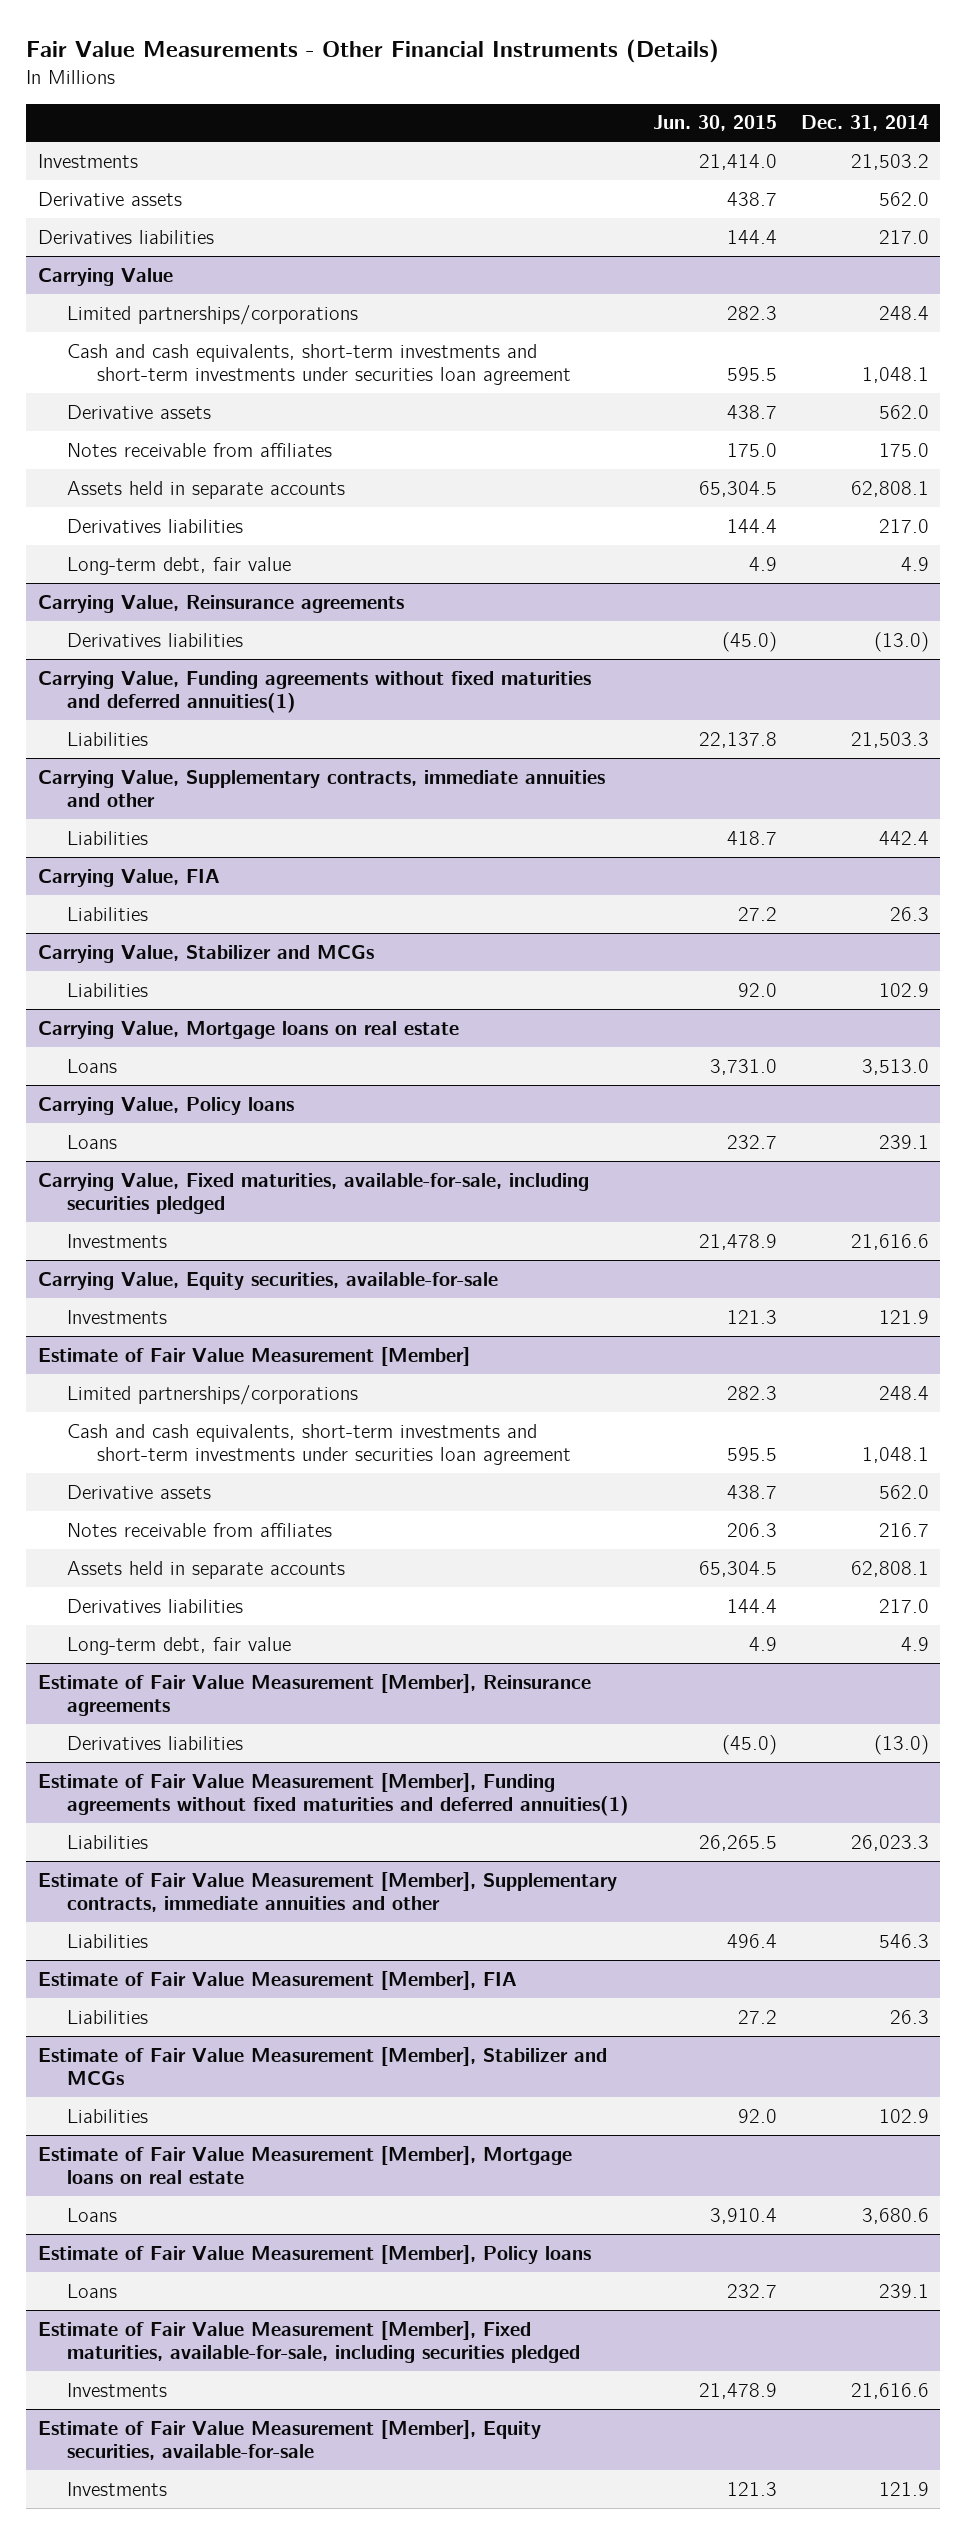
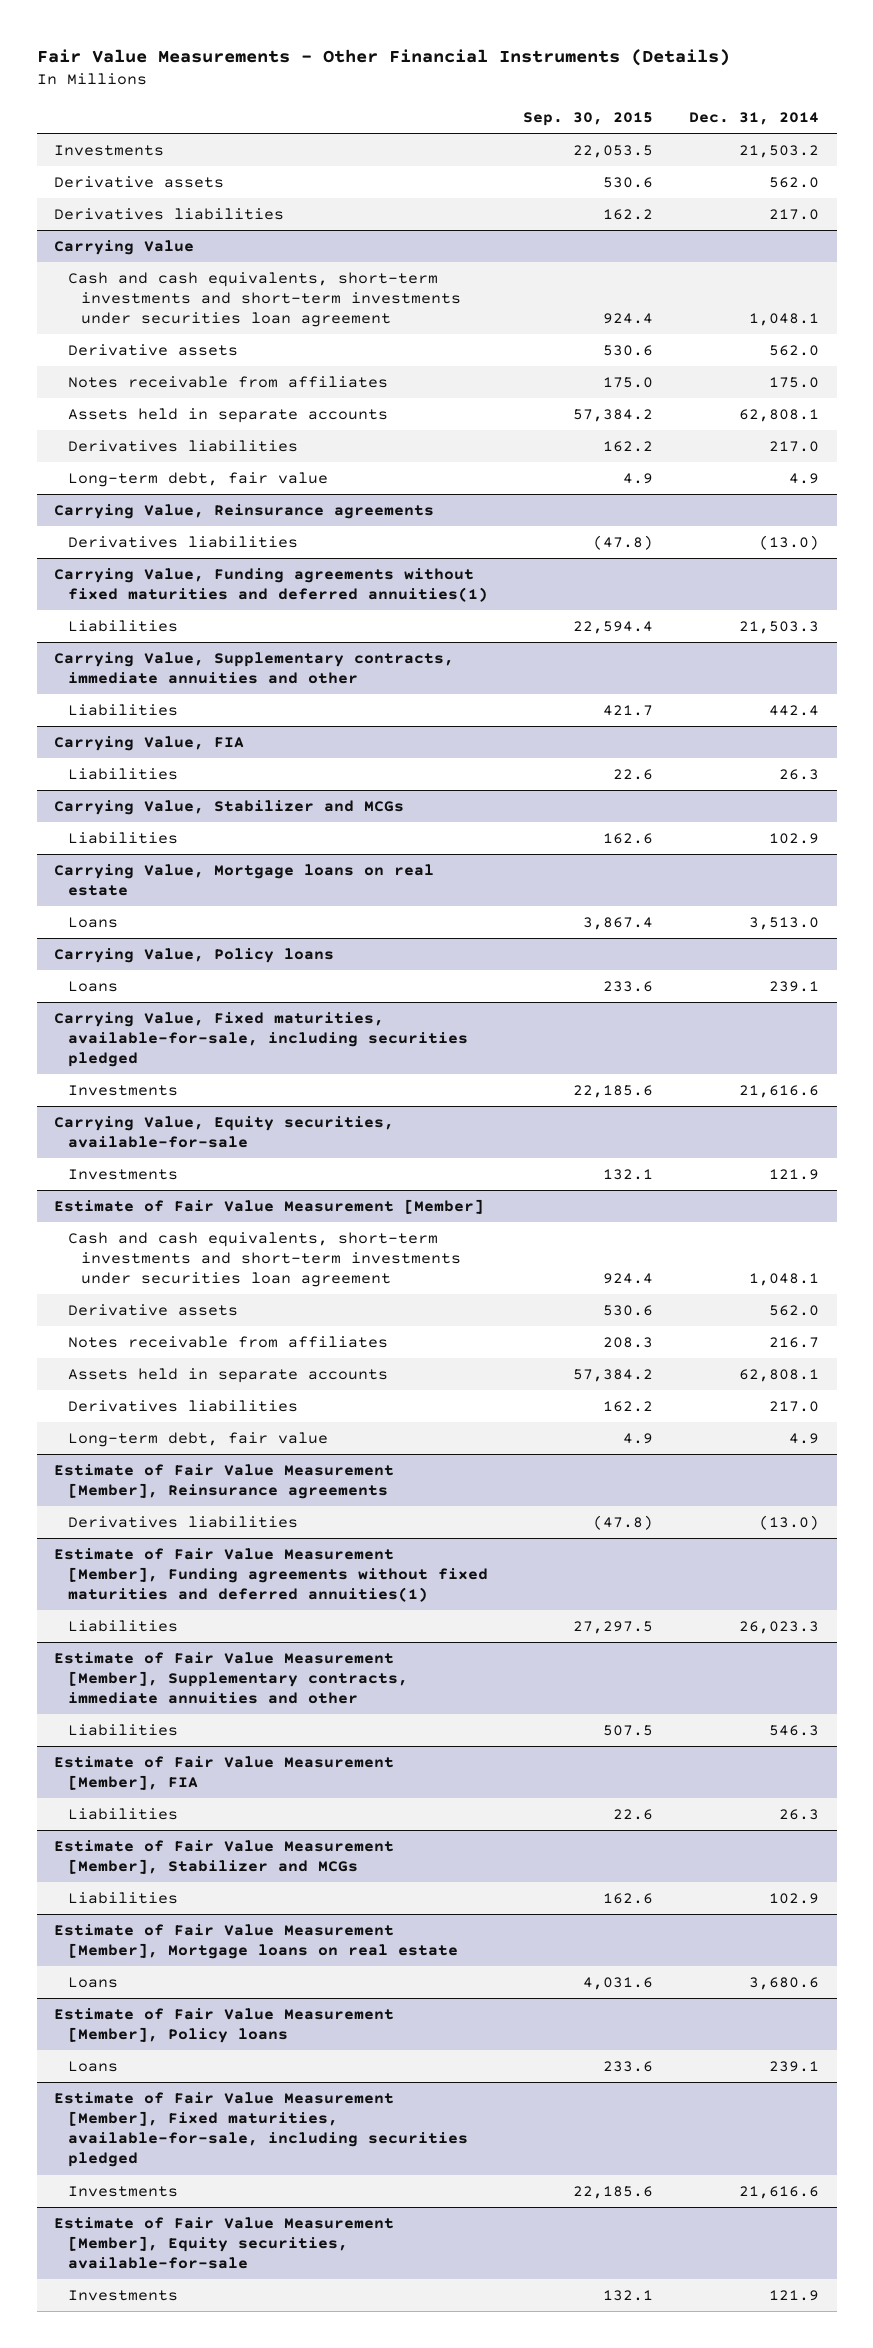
[652,115,777,132] Jun. 30, 2015 -> none
none -> [523,111,654,126] Sep. 30, 2015
[67,304,359,325] Limited partnerships/corporations -> none
[67,1384,359,1405] Limited partnerships/corporations -> none

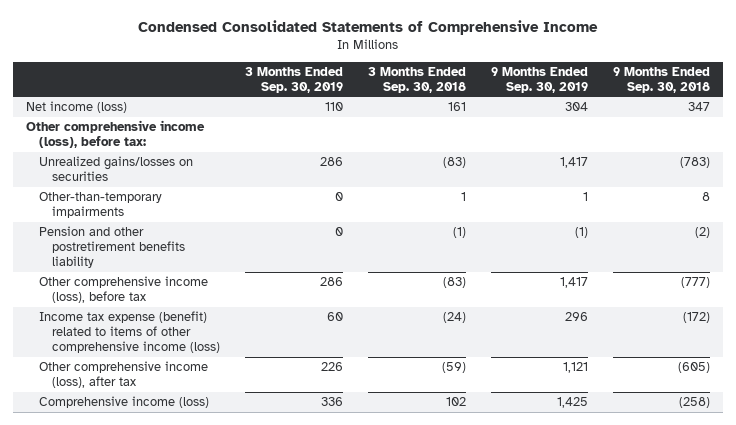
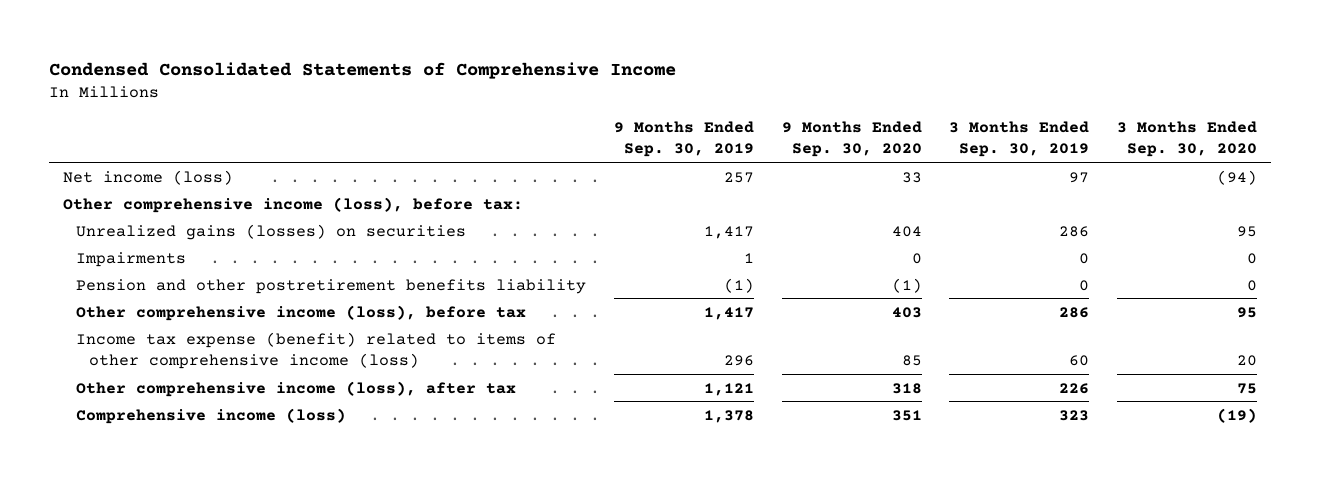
[368,66,467,93] 3 Months Ended Sep. 30, 2018 -> none
[613,66,711,93] 9 Months Ended Sep. 30, 2018 -> none
none -> [781,121,922,158] 9 Months Ended Sep. 30, 2020
none -> [1117,121,1258,158] 3 Months Ended Sep. 30, 2020
[325,102,344,112] 110 -> [1069,171,1090,183] 97
[565,102,589,112] 304 -> [723,171,754,183] 257
[39,156,194,182] Unrealized gains/losses on securities -> [75,223,466,240] Unrealized gains (losses) on securities
[39,192,163,219] Other-than-temporary impairments -> [75,251,186,267] Impairments
[321,397,344,407] 336 -> [1059,409,1090,421] 323
[557,397,589,409] 1,425 -> [703,409,754,423] 1,378

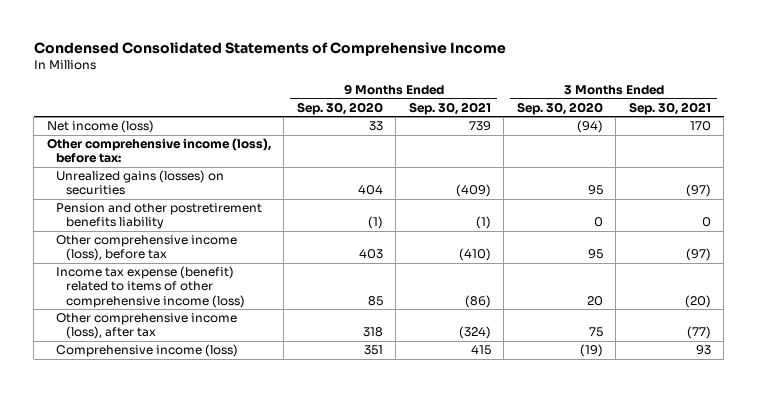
[613,121,754,158] 9 Months Ended Sep. 30, 2019 -> none
[949,121,1090,158] 3 Months Ended Sep. 30, 2019 -> none
none -> [408,102,491,116] Sep. 30, 2021
none -> [628,102,711,116] Sep. 30, 2021
[75,251,186,267] Impairments -> none

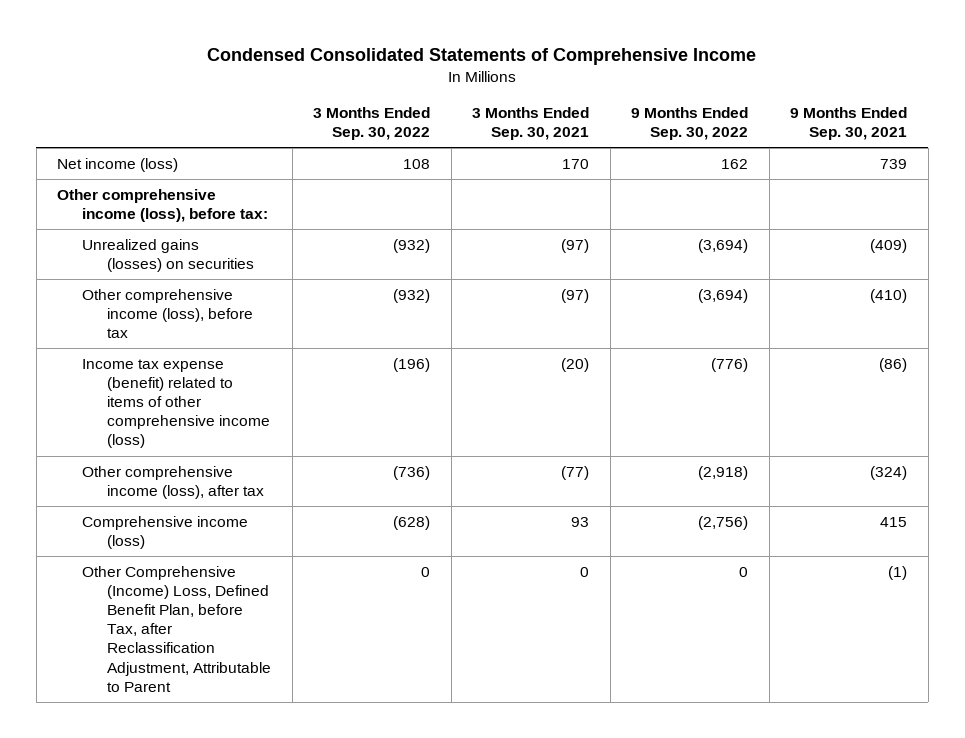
[296,102,383,116] Sep. 30, 2020 -> none
[516,102,603,116] Sep. 30, 2020 -> none
none -> [313,107,431,141] 3 Months Ended Sep. 30, 2022
none -> [631,107,749,141] 9 Months Ended Sep. 30, 2022
[56,203,263,230] Pension and other postretirement benefits liability -> none
none -> [82,565,272,692] Other Comprehensive (Income) Loss, Defined Benefit Plan, before Tax, after Reclassification Adjustment, Attributable to Parent

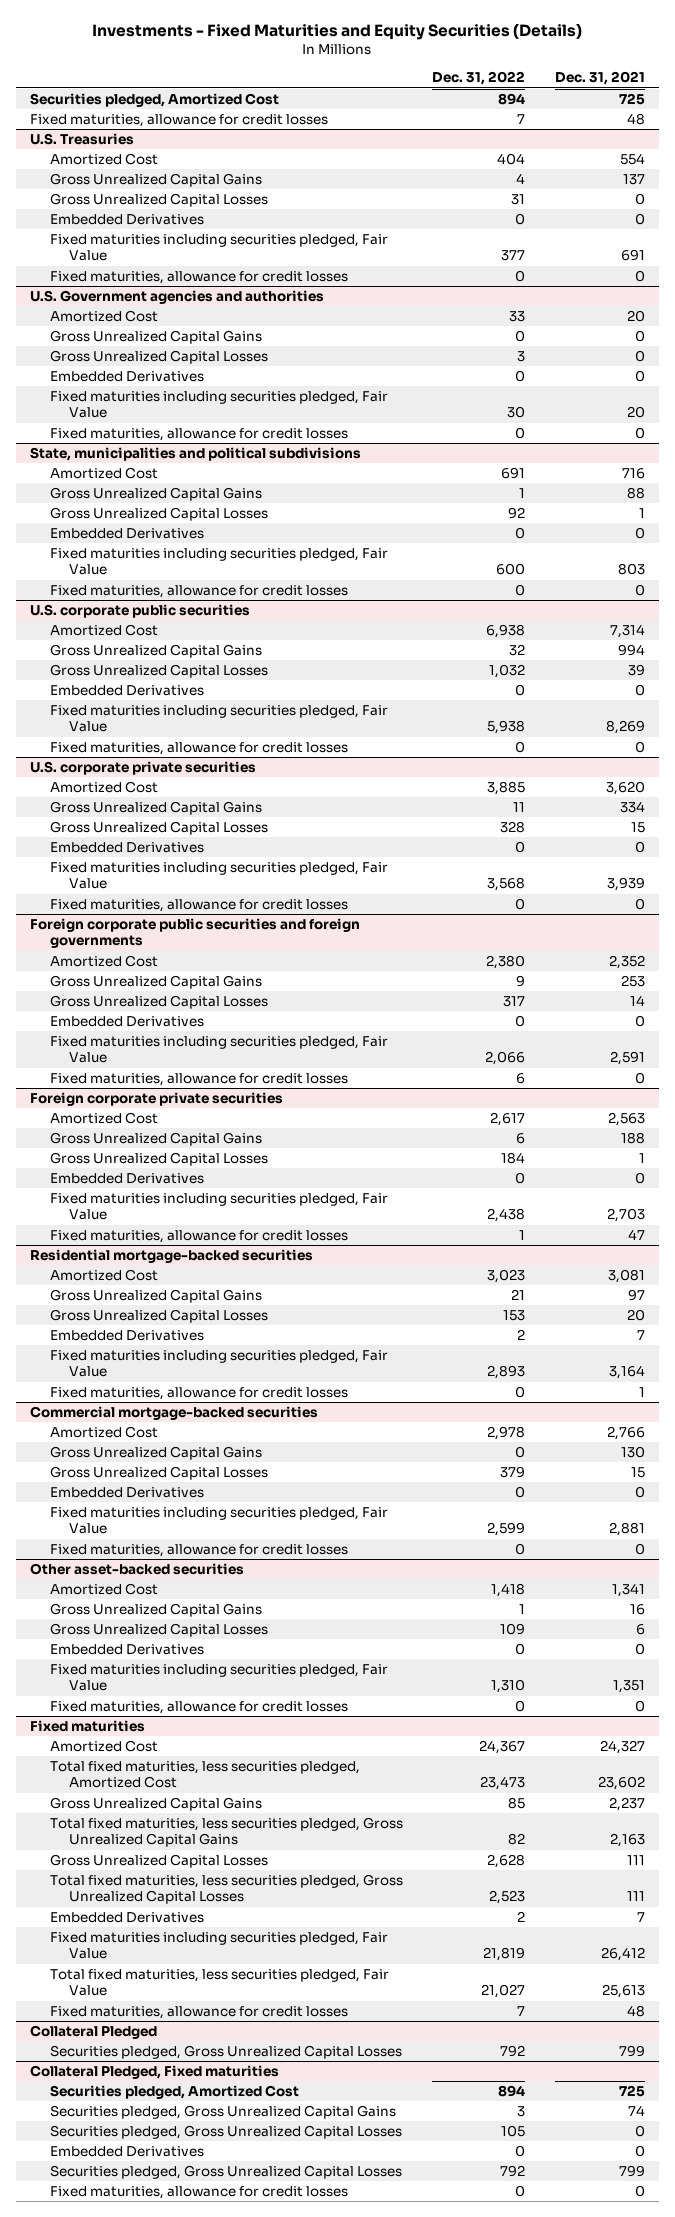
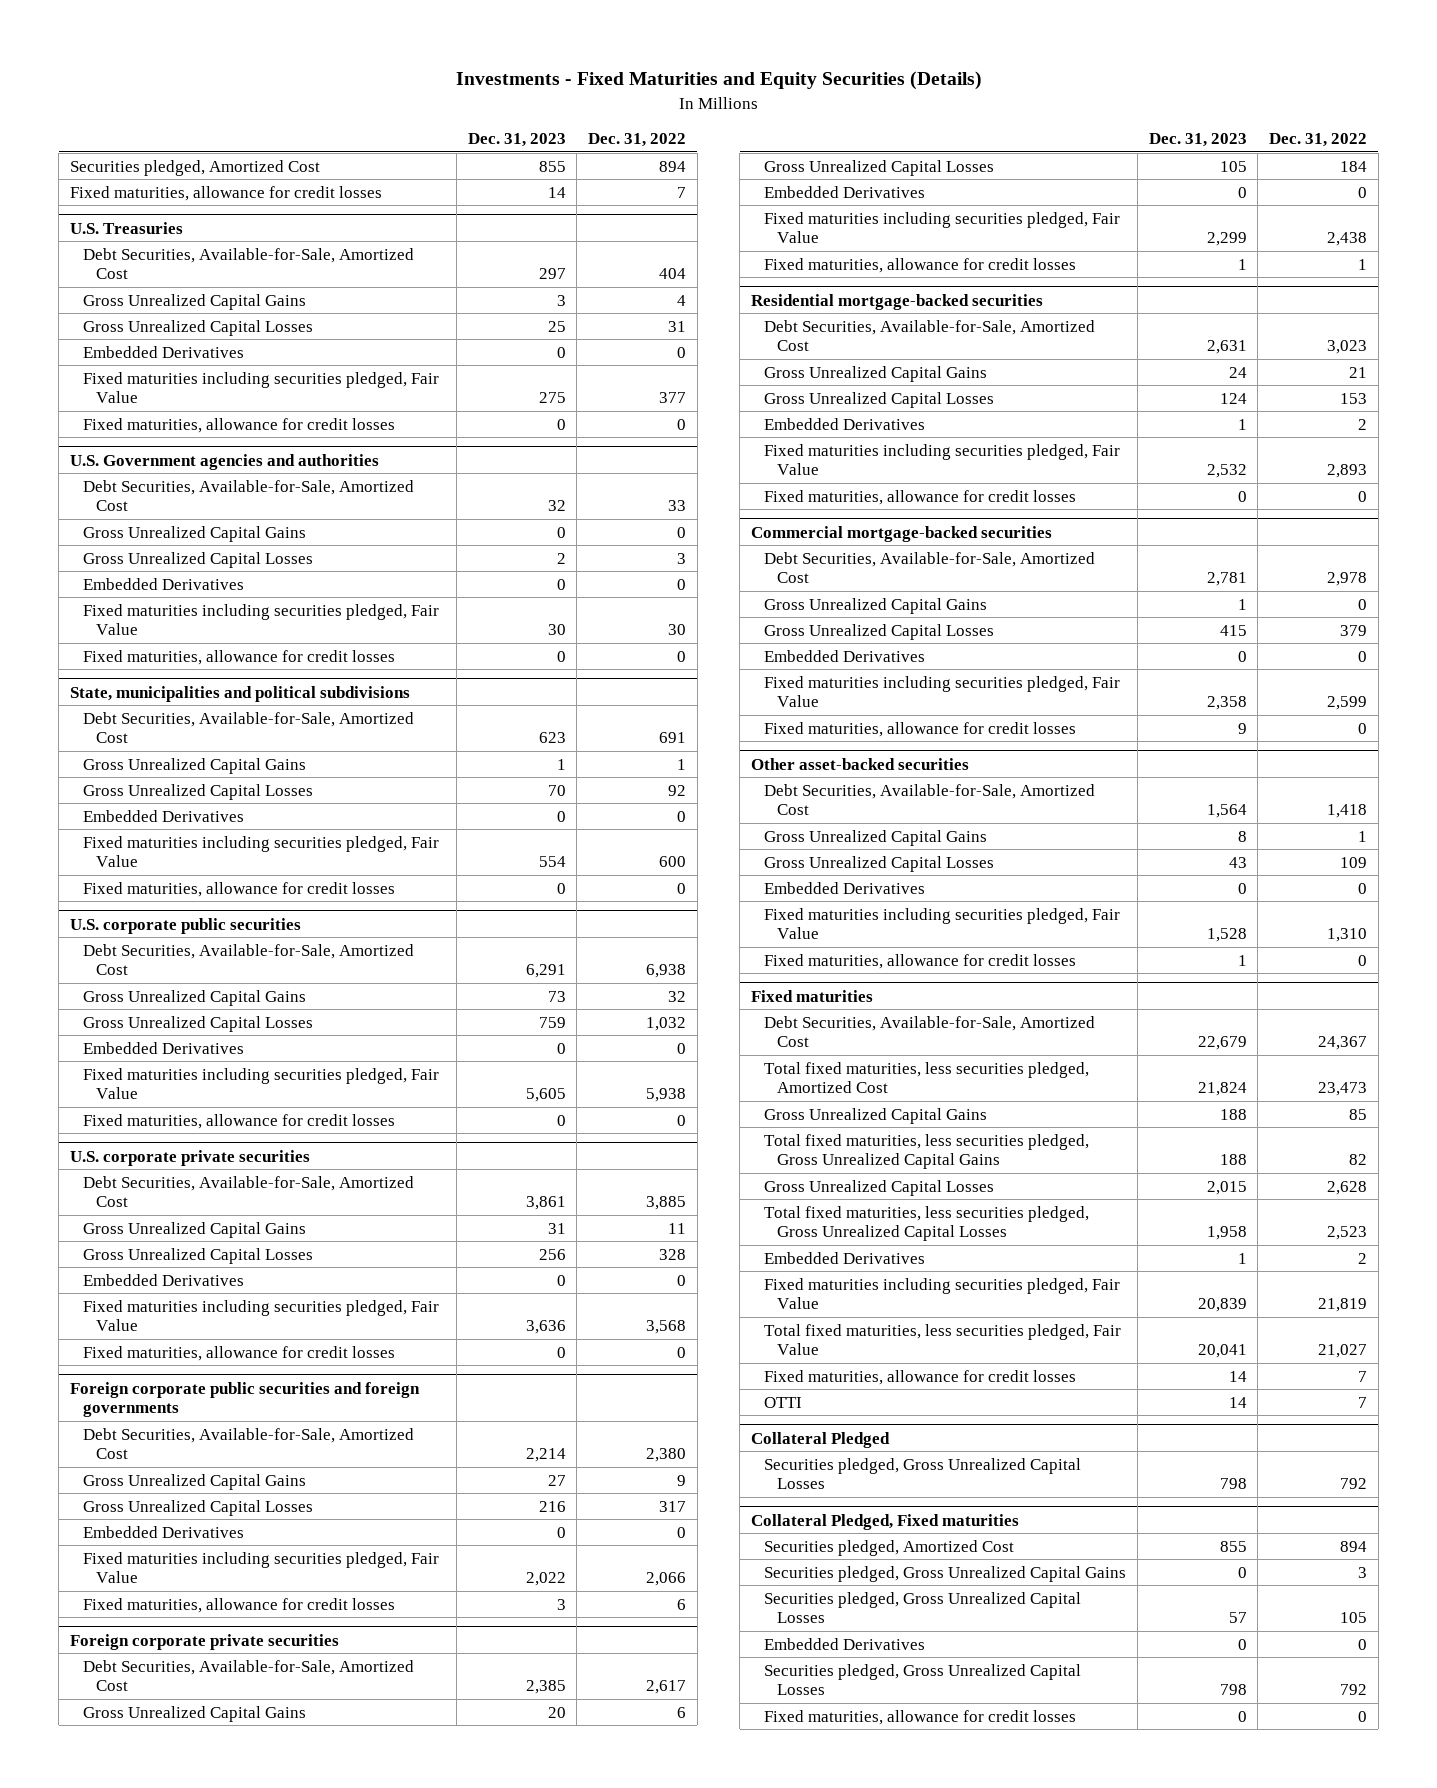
[554,71,645,86] Dec. 31, 2021 -> none
none -> [467,133,566,148] Dec. 31, 2023
[49,152,158,165] Amortized Cost -> [83,247,415,280] Debt Securities, Available-for-Sale, Amortized Cost
[49,309,158,322] Amortized Cost -> [83,479,415,512] Debt Securities, Available-for-Sale, Amortized Cost
[49,466,158,479] Amortized Cost -> [83,711,415,744] Debt Securities, Available-for-Sale, Amortized Cost
[49,623,158,636] Amortized Cost -> [83,943,415,976] Debt Securities, Available-for-Sale, Amortized Cost
[49,780,158,793] Amortized Cost -> [83,1175,415,1208] Debt Securities, Available-for-Sale, Amortized Cost
[49,954,158,967] Amortized Cost -> [83,1427,415,1460] Debt Securities, Available-for-Sale, Amortized Cost
[49,1111,158,1124] Amortized Cost -> [83,1659,415,1692] Debt Securities, Available-for-Sale, Amortized Cost
[49,1268,158,1281] Amortized Cost -> [764,319,1096,352] Debt Securities, Available-for-Sale, Amortized Cost
[49,1425,158,1438] Amortized Cost -> [764,551,1096,584] Debt Securities, Available-for-Sale, Amortized Cost
[49,1582,158,1595] Amortized Cost -> [764,783,1096,816] Debt Securities, Available-for-Sale, Amortized Cost
[49,1739,158,1752] Amortized Cost -> [764,1015,1096,1048] Debt Securities, Available-for-Sale, Amortized Cost
none -> [764,1396,803,1408] OTTI

